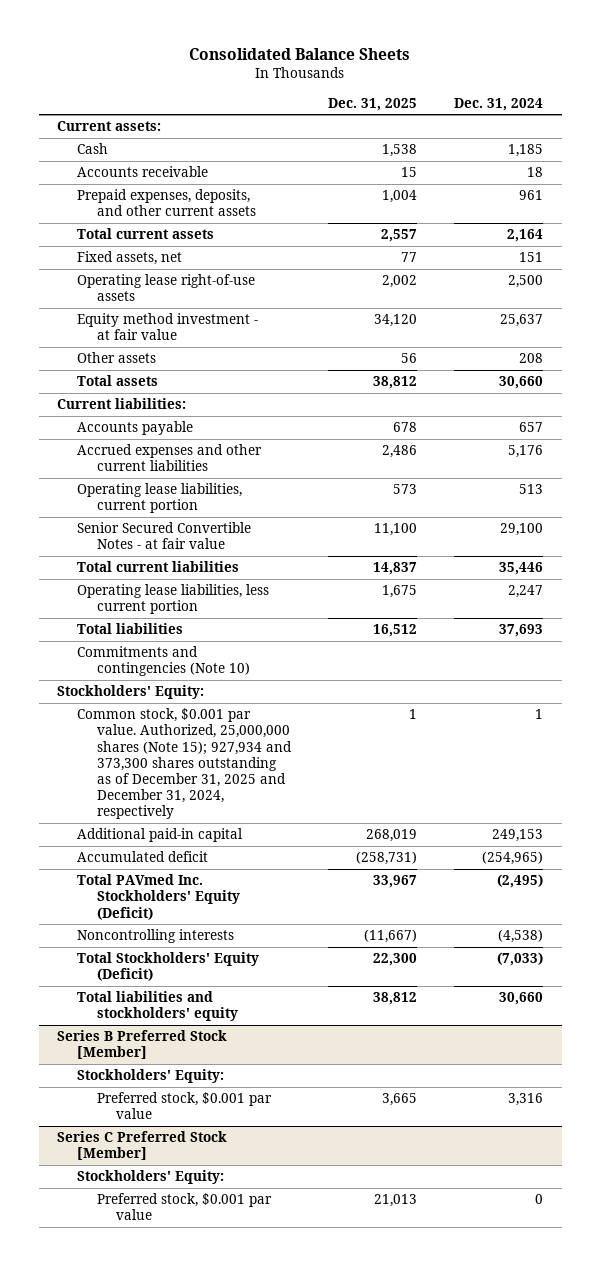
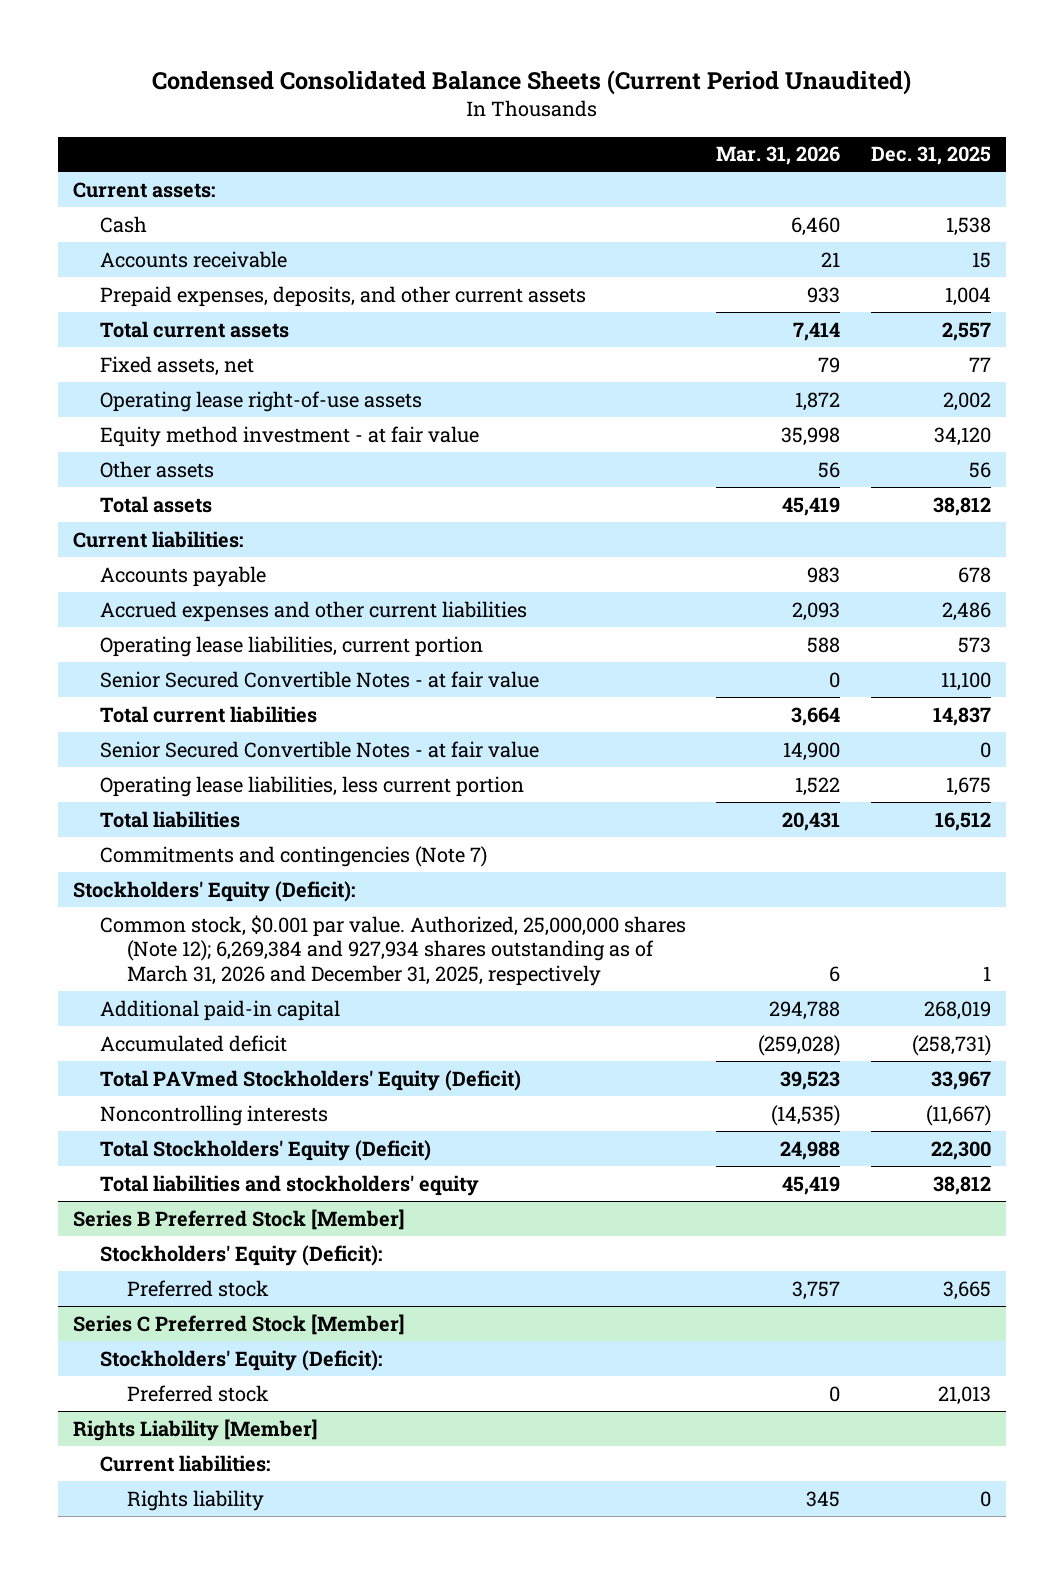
[189,47,411,60] Consolidated Balance Sheets -> [151,70,911,96] Condensed Consolidated Balance Sheets (Current Period Unaudited)
[454,97,544,111] Dec. 31, 2024 -> none
none -> [716,146,841,166] Mar. 31, 2026
none -> [100,740,540,758] Senior Secured Convertible Notes - at fair value
[76,646,250,677] Commitments and contingencies (Note 10) -> [100,845,488,867] Commitments and contingencies (Note 7)
[57,685,205,700] Stockholders' Equity: -> [72,880,355,902] Stockholders' Equity (Deficit):
[76,708,292,820] Common stock, $0.001 par value. Authorized, 25,000,000 shares (Note 15); 927,934 and 373,300 shares outstanding as of December 31, 2025 and December 31, 2024, respectively -> [100,914,687,987] Common stock, $0.001 par value. Authorized, 25,000,000 shares (Note 12); 6,269,384 and 927,934 shares outstanding as of March 31, 2026 and December 31, 2025, respectively
[76,874,240,920] Total PAVmed Inc. Stockholders' Equity (Deficit) -> [100,1069,522,1091] Total PAVmed Stockholders' Equity (Deficit)
[76,1069,224,1084] Stockholders' Equity: -> [100,1244,383,1266] Stockholders' Equity (Deficit):
[96,1092,272,1120] Preferred stock, $0.001 par value -> [127,1279,270,1297] Preferred stock
[76,1170,224,1185] Stockholders' Equity: -> [100,1349,383,1371] Stockholders' Equity (Deficit):
[96,1193,272,1221] Preferred stock, $0.001 par value -> [127,1384,270,1402] Preferred stock
none -> [72,1418,318,1441] Rights Liability [Member]
none -> [100,1454,271,1472] Current liabilities:
none -> [127,1489,265,1511] Rights liability

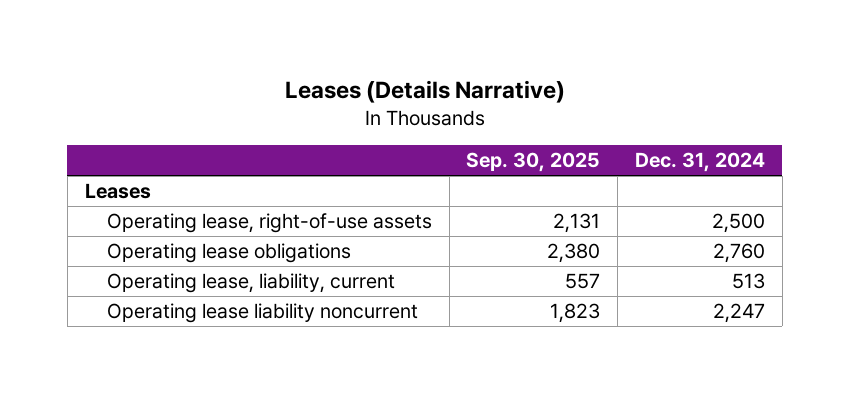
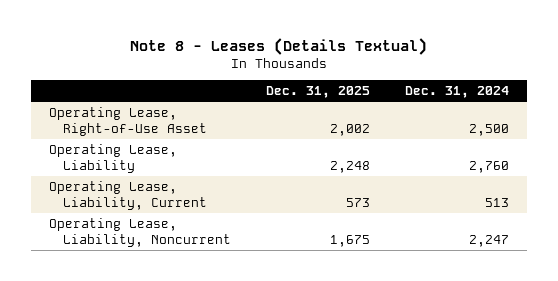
[284,80,565,104] Leases (Details Narrative) -> [129,37,427,55] Note 8 - Leases (Details Textual)
[466,152,601,173] Sep. 30, 2025 -> none
none -> [266,86,371,99] Dec. 31, 2025
[84,183,151,200] Leases -> none
[106,213,432,234] Operating lease, right-of-use assets -> [48,106,208,137] Operating Lease, Right-of-Use Asset
[106,243,351,264] Operating lease obligations -> [48,143,177,174] Operating Lease, Liability
[106,273,395,294] Operating lease, liability, current -> [48,180,208,211] Operating Lease, Liability, Current
[106,303,418,324] Operating lease liability noncurrent -> [48,217,232,248] Operating Lease, Liability, Noncurrent

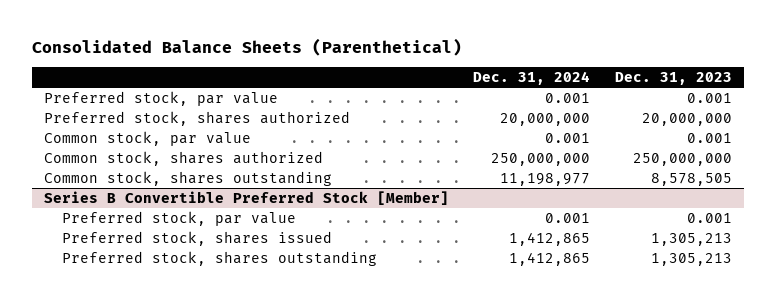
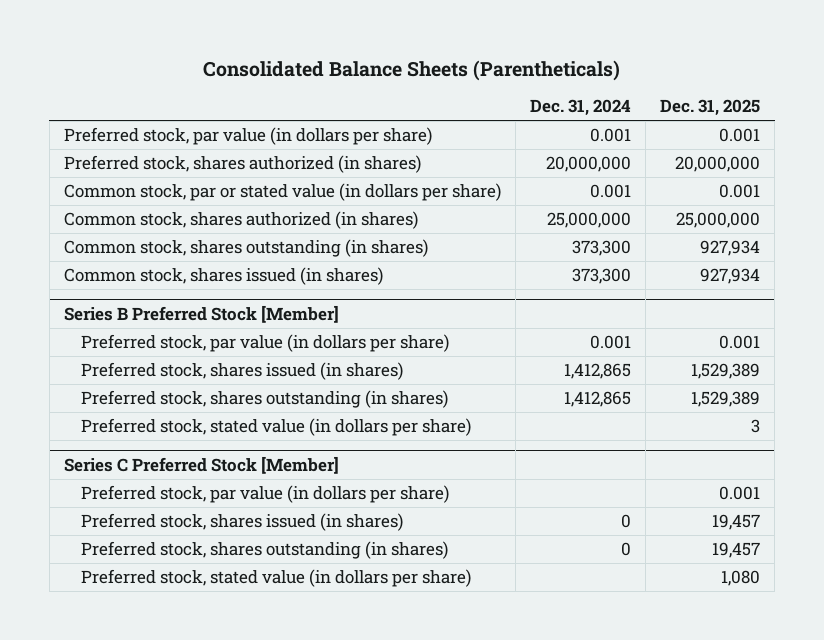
[31,38,462,57] Consolidated Balance Sheets (Parenthetical) -> [203,59,621,81] Consolidated Balance Sheets (Parentheticals)
[615,71,733,85] Dec. 31, 2023 -> none
none -> [660,99,761,117] Dec. 31, 2025
[43,90,278,106] Preferred stock, par value -> [64,126,433,145] Preferred stock, par value (in dollars per share)
[43,110,350,126] Preferred stock, shares authorized -> [64,154,422,173] Preferred stock, shares authorized (in shares)
[43,130,251,146] Common stock, par value -> [64,182,502,201] Common stock, par or stated value (in dollars per share)
[43,150,323,166] Common stock, shares authorized -> [64,210,419,229] Common stock, shares authorized (in shares)
[491,152,591,166] 250,000,000 -> [547,211,632,228] 25,000,000
[43,170,332,186] Common stock, shares outstanding -> [64,238,429,257] Common stock, shares outstanding (in shares)
[500,172,591,186] 11,198,977 -> [572,239,632,256] 373,300
none -> [64,266,384,285] Common stock, shares issued (in shares)
[43,190,449,205] Series B Convertible Preferred Stock [Member] -> [64,304,340,323] Series B Preferred Stock [Member]
[61,210,296,226] Preferred stock, par value -> [80,333,449,352] Preferred stock, par value (in dollars per share)
[61,230,332,246] Preferred stock, shares issued -> [80,361,403,380] Preferred stock, shares issued (in shares)
[61,250,377,266] Preferred stock, shares outstanding -> [80,389,448,408] Preferred stock, shares outstanding (in shares)
none -> [80,417,471,436] Preferred stock, stated value (in dollars per share)
none -> [64,455,340,474] Series C Preferred Stock [Member]
none -> [80,484,449,503] Preferred stock, par value (in dollars per share)
none -> [80,512,403,531] Preferred stock, shares issued (in shares)
none -> [80,540,448,559] Preferred stock, shares outstanding (in shares)
none -> [80,568,471,587] Preferred stock, stated value (in dollars per share)

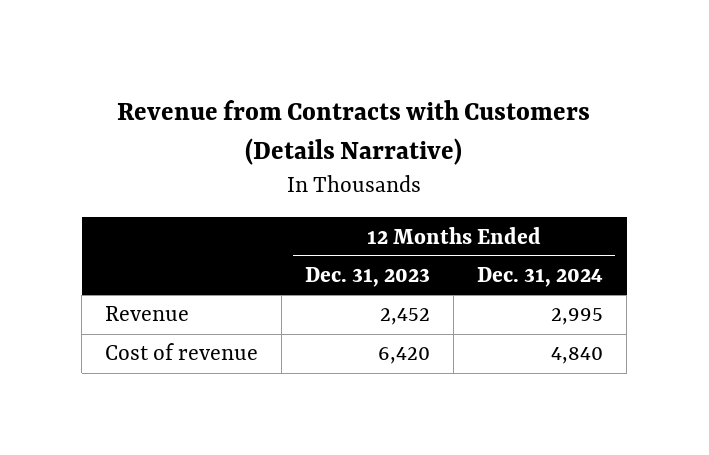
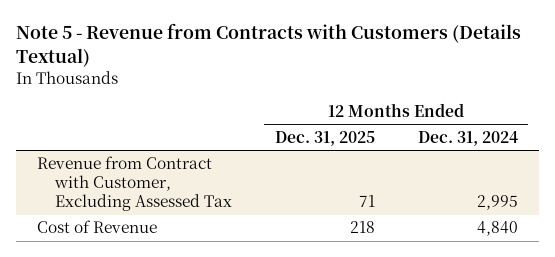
[117,100,591,165] Revenue from Contracts with Customers (Details Narrative) -> [15,23,521,68] Note 5 - Revenue from Contracts with Customers (Details Textual)
[305,267,431,288] Dec. 31, 2023 -> none
none -> [275,131,376,147] Dec. 31, 2025
[105,306,190,322] Revenue -> [37,156,233,212] Revenue from Contract with Customer, Excluding Assessed Tax
[105,343,259,361] Cost of revenue -> [37,220,158,234] Cost of Revenue

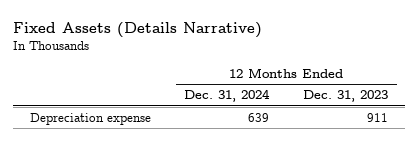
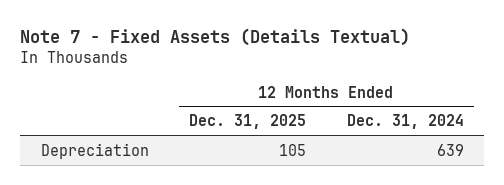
[12,21,262,38] Fixed Assets (Details Narrative) -> [20,28,411,47] Note 7 - Fixed Assets (Details Textual)
[303,90,389,103] Dec. 31, 2023 -> none
none -> [189,114,307,130] Dec. 31, 2025
[29,113,151,126] Depreciation expense -> [40,142,149,159] Depreciation

